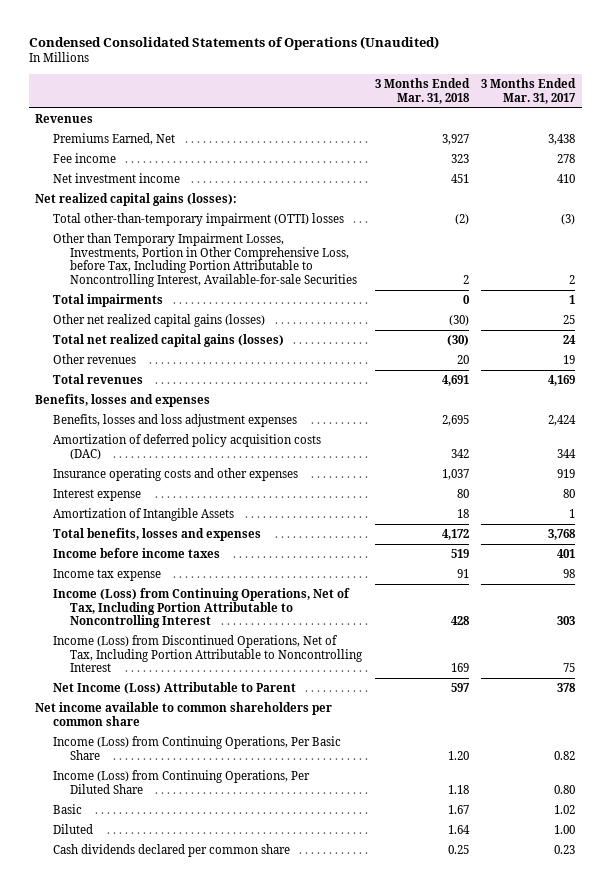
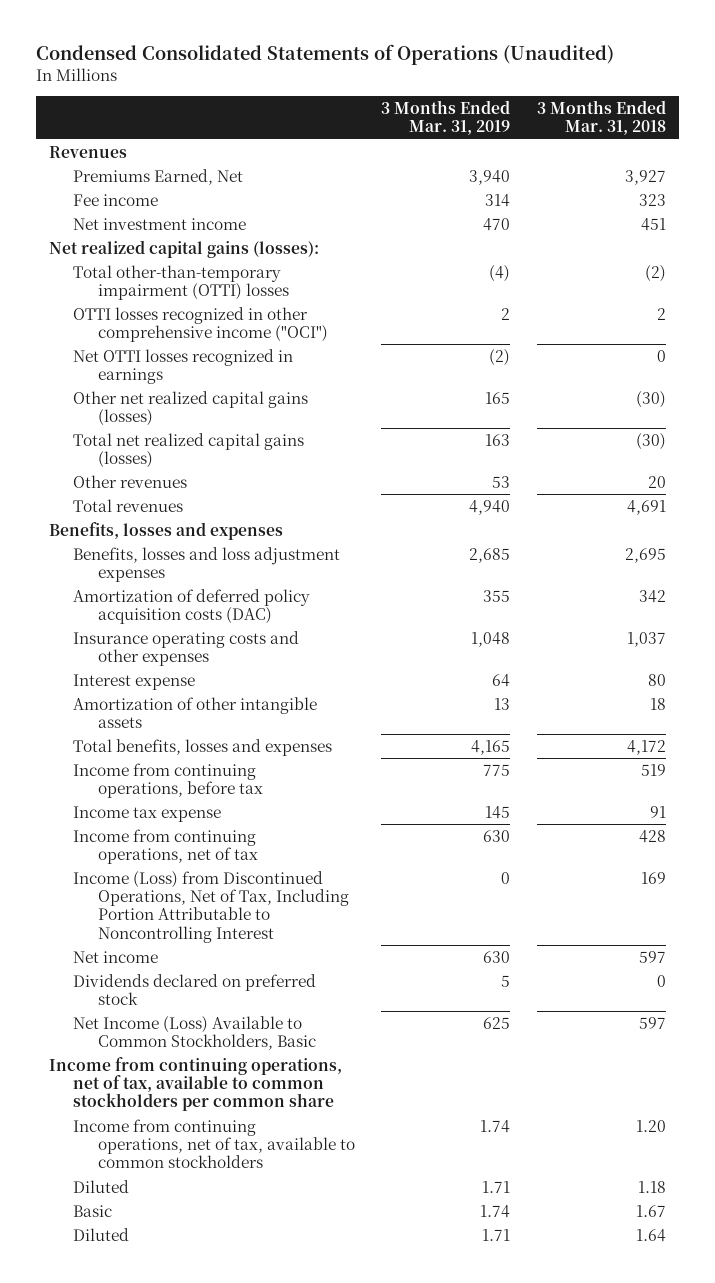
[481,78,577,104] 3 Months Ended Mar. 31, 2017 -> none
none -> [381,100,511,136] 3 Months Ended Mar. 31, 2019
[52,233,358,287] Other than Temporary Impairment Losses, Investments, Portion in Other Comprehensive Loss, before Tax, Including Portion Attributable to Noncontrolling Interest, Available-for-sale Securities -> [73,306,328,342] OTTI losses recognized in other comprehensive income ("OCI")
[52,294,163,308] Total impairments -> [73,348,294,384] Net OTTI losses recognized in earnings
[52,508,234,522] Amortization of Intangible Assets -> [73,696,318,728] Amortization of other intangible assets
[52,548,220,559] Income before income taxes -> [73,762,263,798] Income from continuing operations, before tax
[52,588,350,629] Income (Loss) from Continuing Operations, Net of Tax, Including Portion Attributable to Noncontrolling Interest -> [73,828,258,864] Income from continuing operations, net of tax
[52,682,296,695] Net Income (Loss) Attributable to Parent -> [73,950,159,963] Net income
none -> [73,973,317,1005] Dividends declared on preferred stock
none -> [73,1015,316,1050] Net Income (Loss) Available to Common Stockholders, Basic
[35,702,333,726] Net income available to common shareholders per common share -> [49,1056,343,1112] Income from continuing operations, net of tax, available to common stockholders per common share
[52,736,341,760] Income (Loss) from Continuing Operations, Per Basic Share -> [73,1118,355,1169] Income from continuing operations, net of tax, available to common stockholders
[52,770,310,794] Income (Loss) from Continuing Operations, Per Diluted Share -> [73,1179,130,1193] Diluted
[52,844,290,858] Cash dividends declared per common share -> none

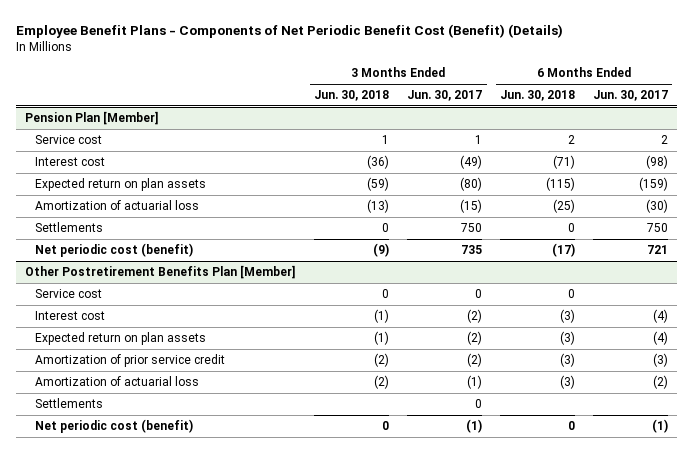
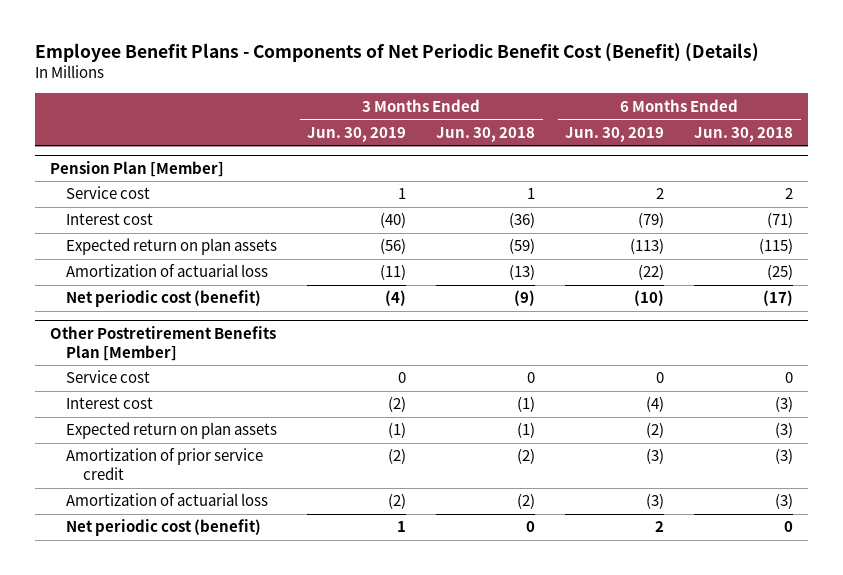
[407,90,483,102] Jun. 30, 2017 -> none
[592,90,668,102] Jun. 30, 2017 -> none
none -> [307,126,407,142] Jun. 30, 2019
none -> [565,126,665,142] Jun. 30, 2019
[34,222,103,233] Settlements -> none
[34,398,103,409] Settlements -> none

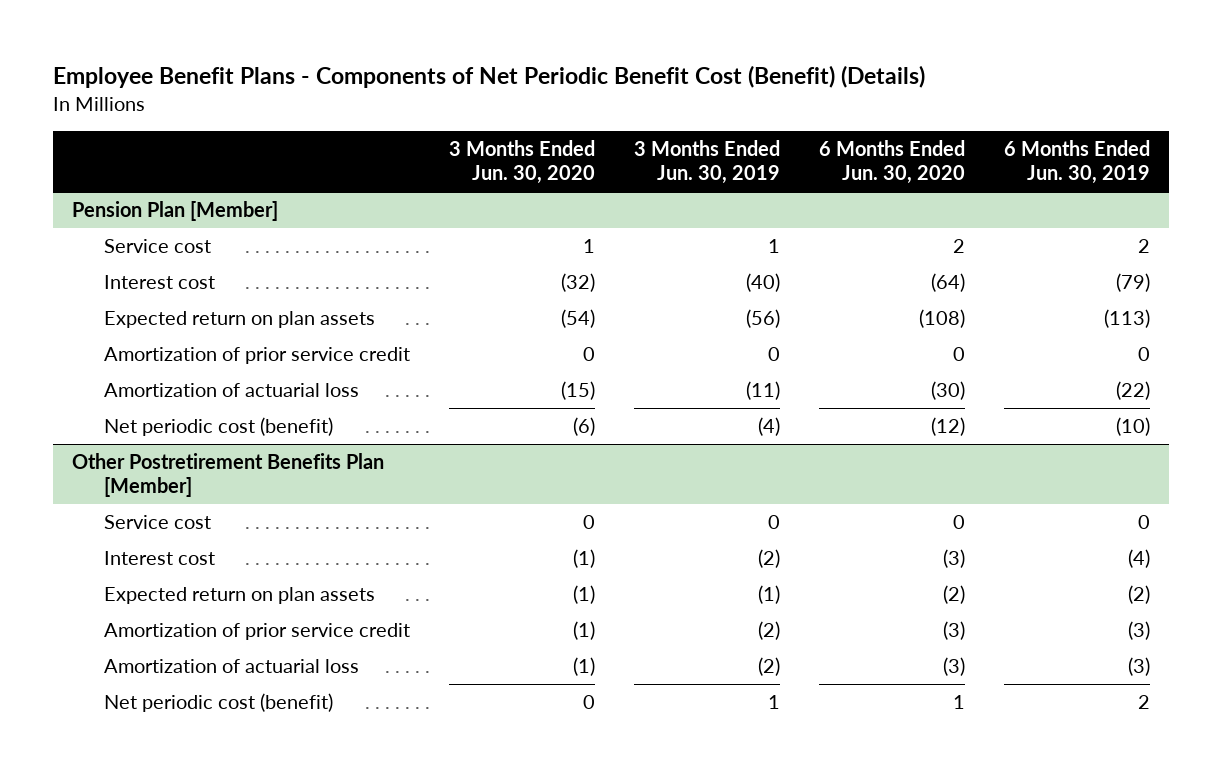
[436,126,536,142] Jun. 30, 2018 -> none
[694,126,794,142] Jun. 30, 2018 -> none
none -> [449,140,596,185] 3 Months Ended Jun. 30, 2020
none -> [818,140,965,185] 6 Months Ended Jun. 30, 2020
none -> [104,347,411,365] Amortization of prior service credit

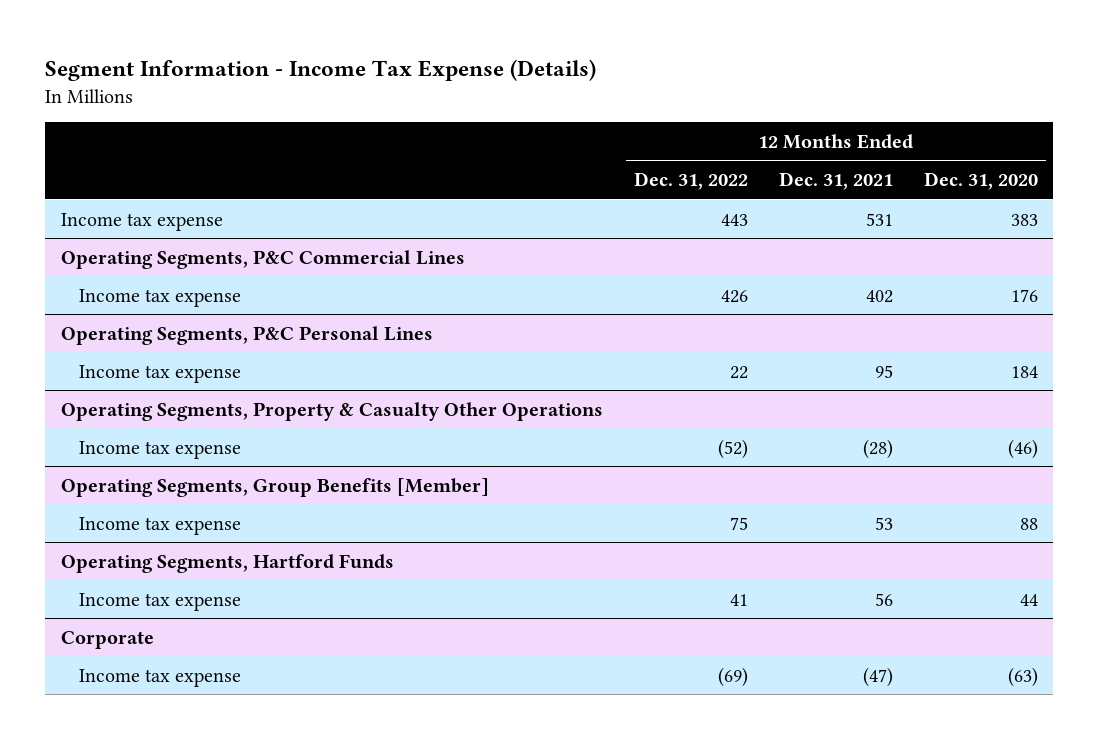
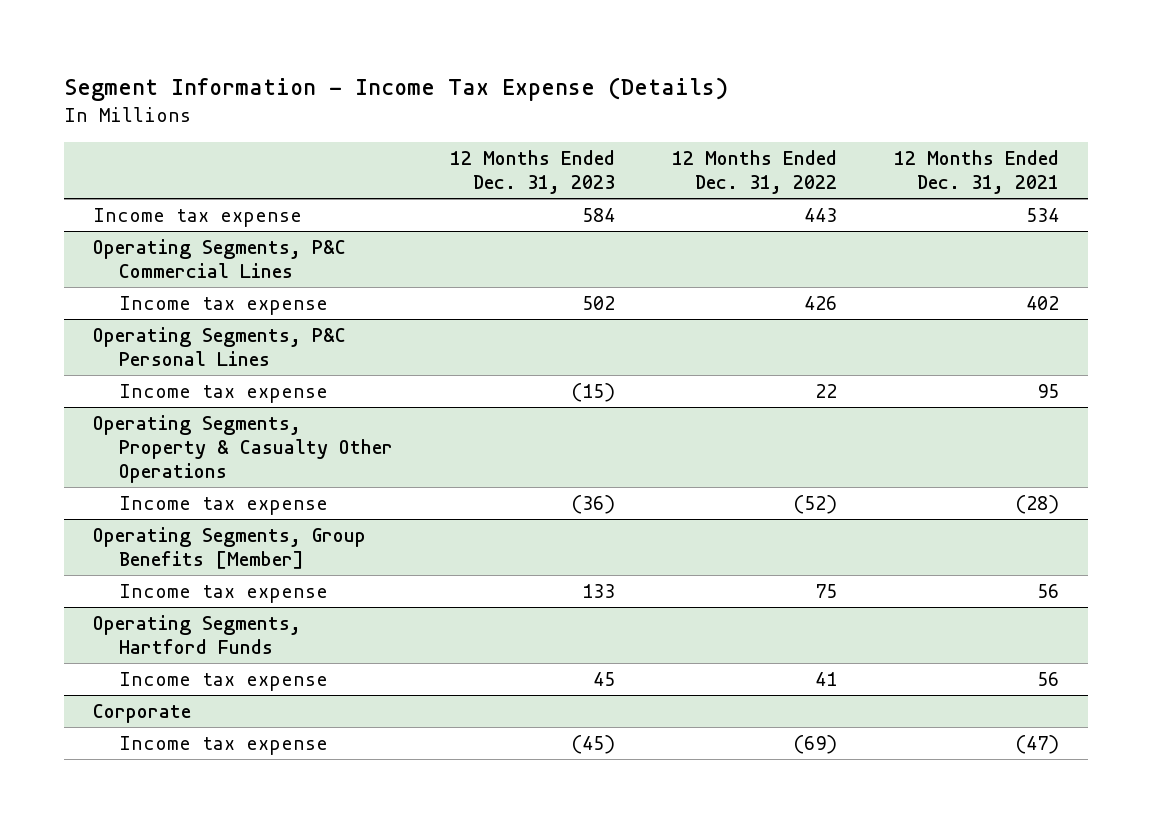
[923,172,1038,191] Dec. 31, 2020 -> none
none -> [450,150,616,195] 12 Months Ended Dec. 31, 2023
[865,212,893,226] 531 -> [1026,207,1060,222] 534
[874,516,893,530] 53 -> [1037,583,1060,598] 56

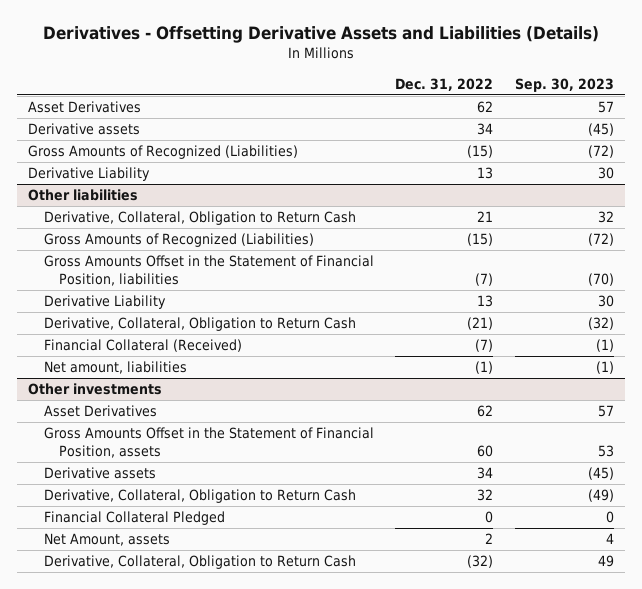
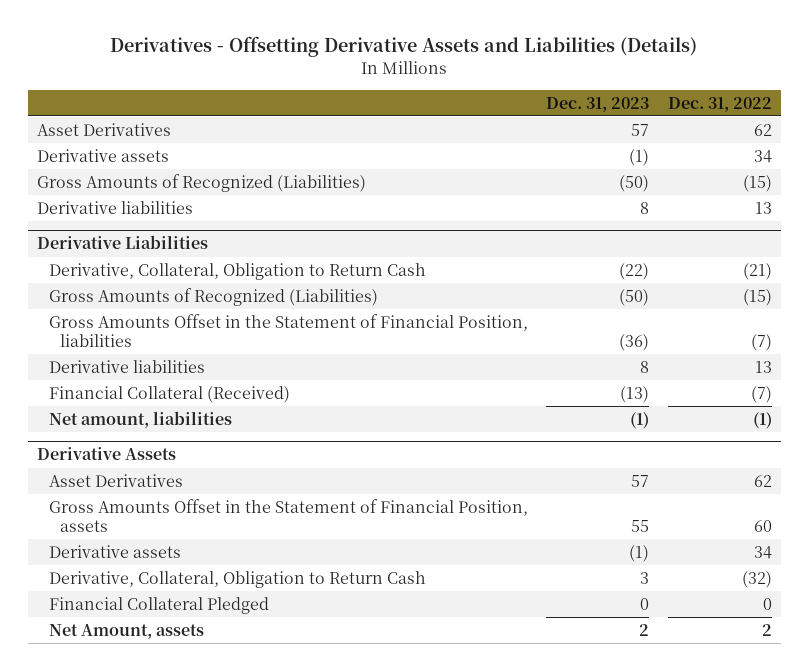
[515,77,615,92] Sep. 30, 2023 -> none
none -> [546,96,650,112] Dec. 31, 2023
[27,167,150,182] Derivative Liability -> [37,200,194,214] Derivative liabilities
[27,189,138,202] Other liabilities -> [37,235,209,250] Derivative Liabilities
[477,211,494,223] 21 -> [742,262,772,280] (21)
[43,317,356,332] Derivative, Collateral, Obligation to Return Cash -> none
[43,295,166,310] Derivative Liability -> [48,359,205,373] Derivative liabilities
[27,383,162,396] Other investments -> [37,447,177,461] Derivative Assets
[477,489,494,502] 32 -> [741,570,772,588] (32)
[43,555,356,570] Derivative, Collateral, Obligation to Return Cash -> none

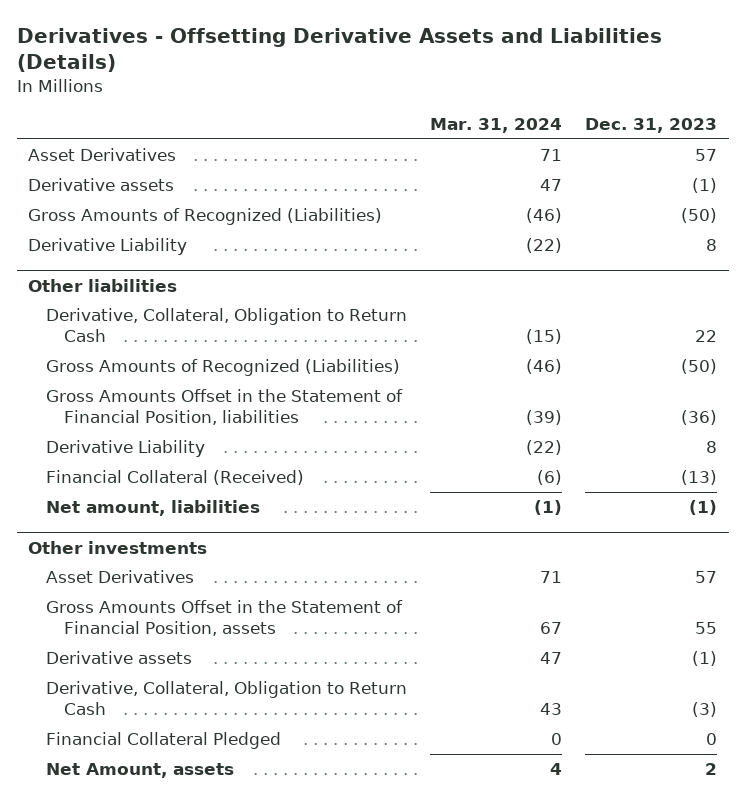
[667,96,772,112] Dec. 31, 2022 -> none
none -> [430,118,563,134] Mar. 31, 2024
[37,200,194,214] Derivative liabilities -> [28,237,188,255] Derivative Liability
[37,235,209,250] Derivative Liabilities -> [28,278,178,292] Other liabilities
[619,262,650,280] (22) -> [695,330,718,343] 22
[48,359,205,373] Derivative liabilities -> [45,439,205,457] Derivative Liability
[37,447,177,461] Derivative Assets -> [28,540,208,554] Other investments
[640,571,650,584] 3 -> [692,702,718,718] (3)

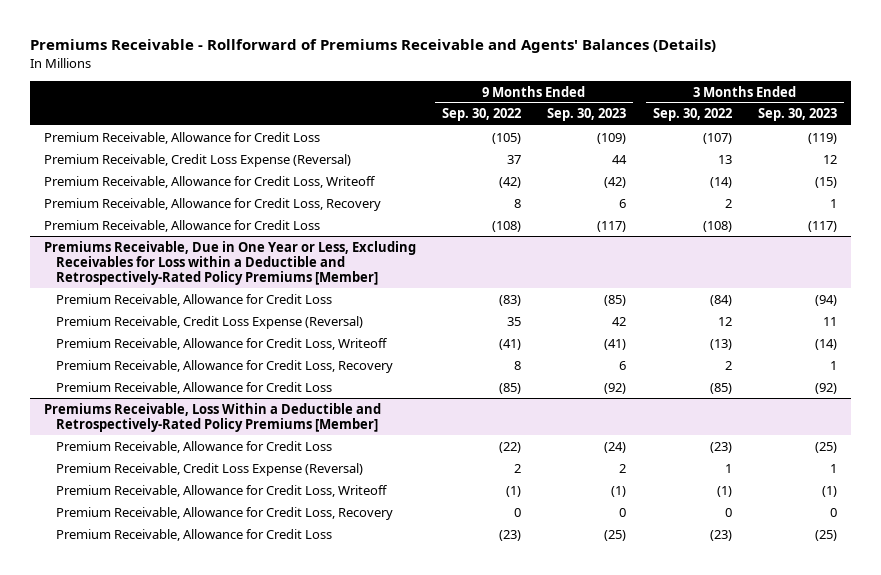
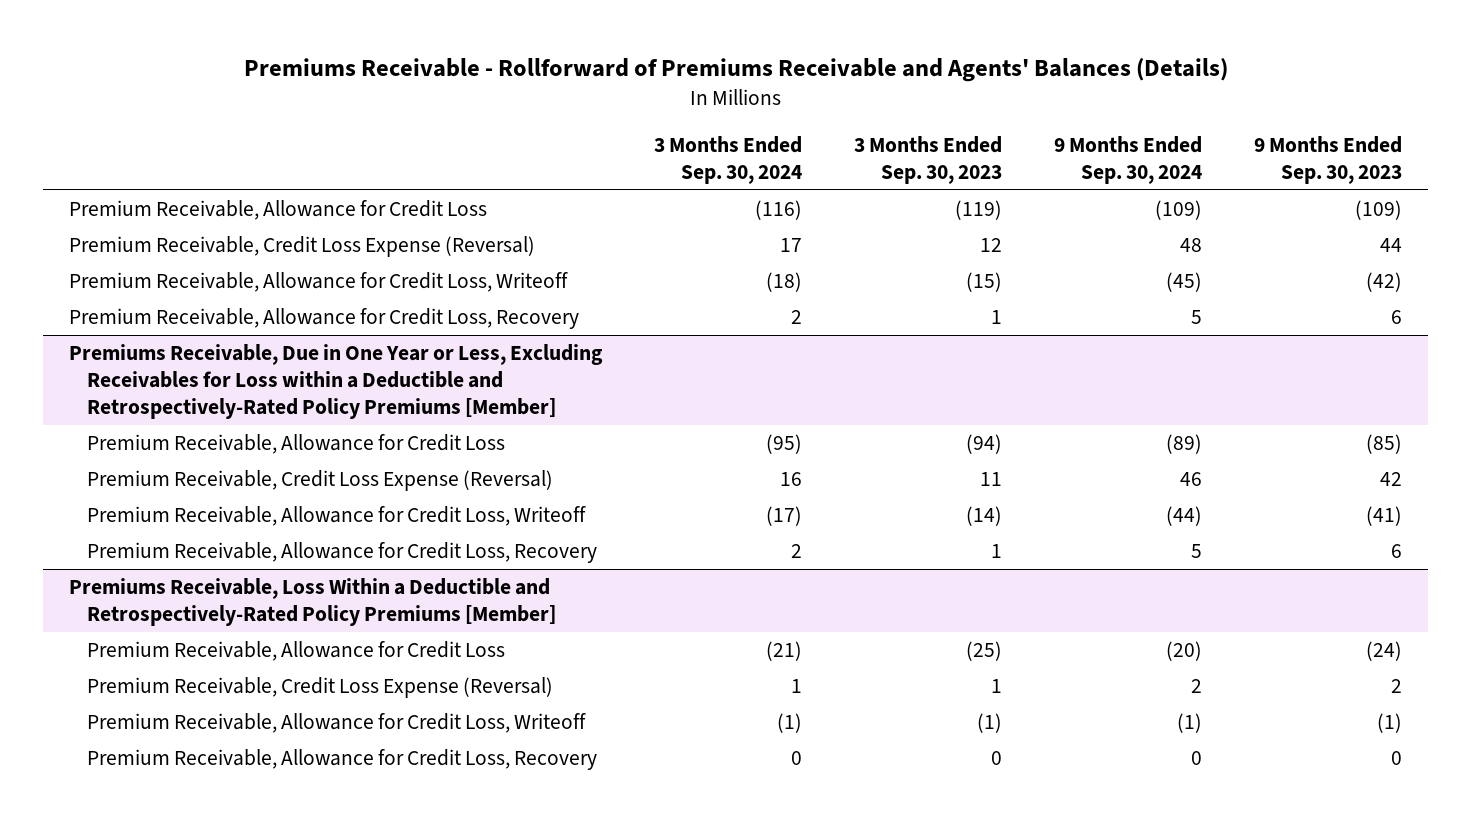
[442,108,522,122] Sep. 30, 2022 -> none
[652,108,732,122] Sep. 30, 2022 -> none
none -> [654,135,803,184] 3 Months Ended Sep. 30, 2024
none -> [1054,135,1203,184] 9 Months Ended Sep. 30, 2024
[43,219,320,232] Premium Receivable, Allowance for Credit Loss -> none
[56,381,333,394] Premium Receivable, Allowance for Credit Loss -> none
[56,528,333,541] Premium Receivable, Allowance for Credit Loss -> none

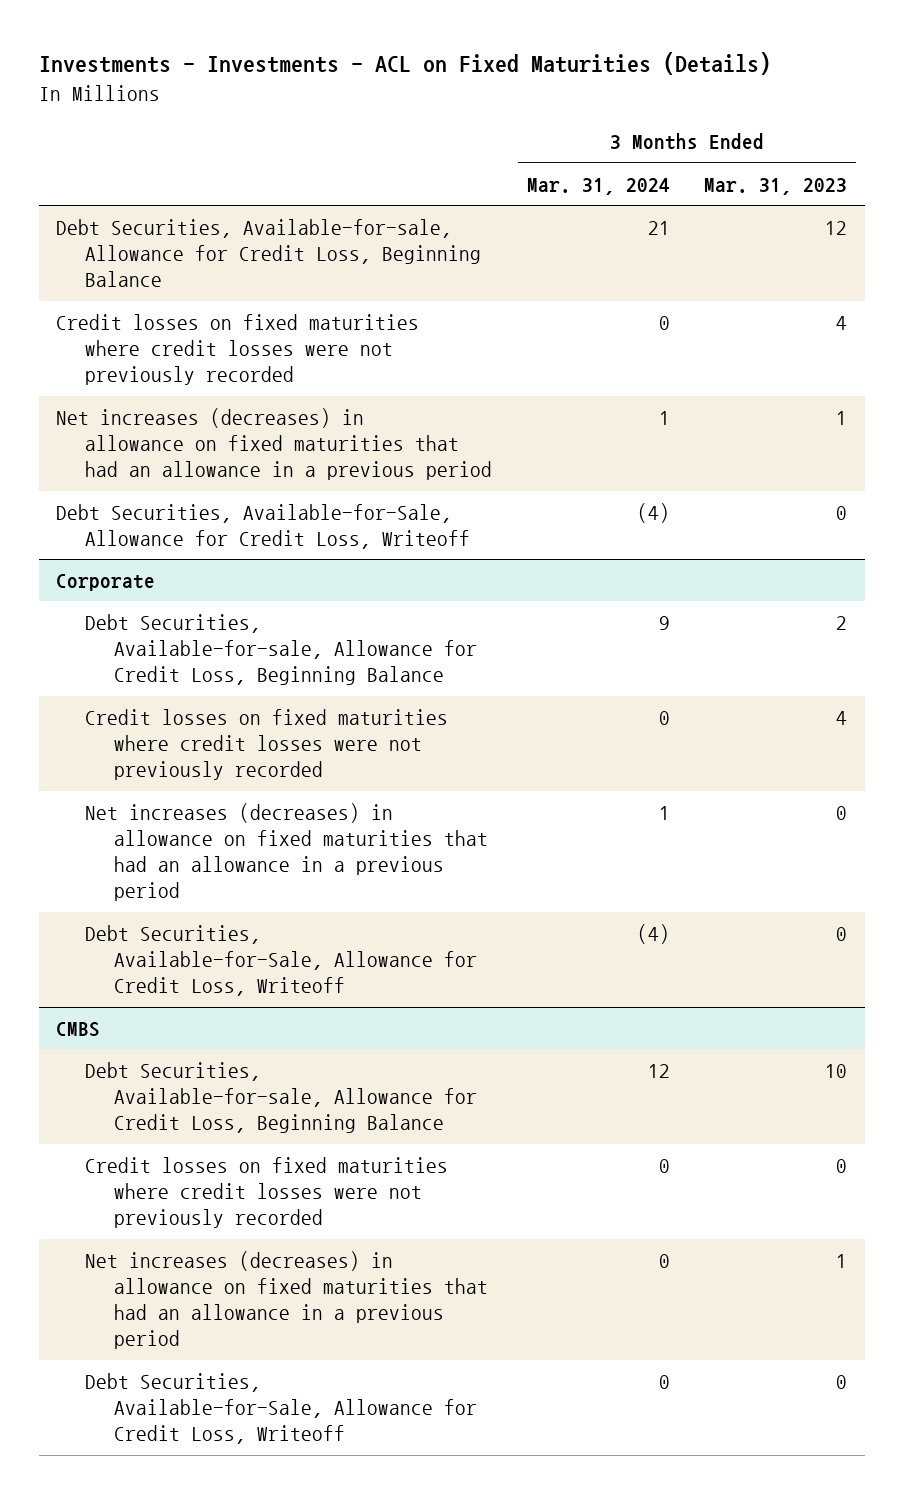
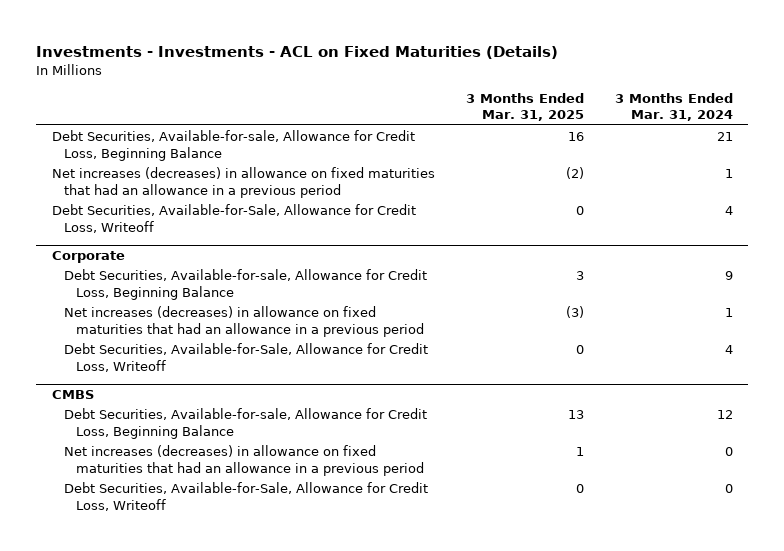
[704,177,848,195] Mar. 31, 2023 -> none
none -> [465,92,584,122] 3 Months Ended Mar. 31, 2025
[56,313,420,385] Credit losses on fixed maturities where credit losses were not previously recorded -> none
[636,502,670,523] (4) -> [724,205,733,215] 4
[85,708,449,780] Credit losses on fixed maturities where credit losses were not previously recorded -> none
[636,923,670,944] (4) -> [724,344,733,354] 4
[85,1156,449,1228] Credit losses on fixed maturities where credit losses were not previously recorded -> none

